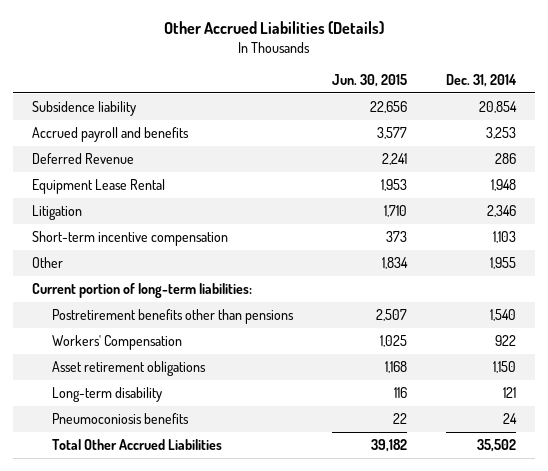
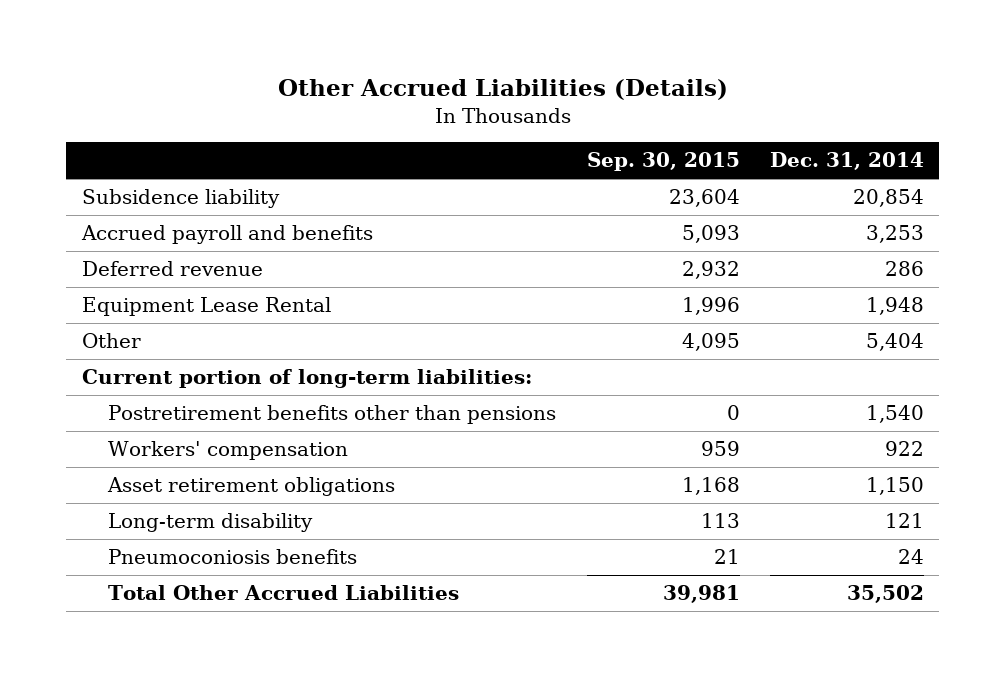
[332,73,408,87] Jun. 30, 2015 -> none
none -> [586,152,740,172] Sep. 30, 2015
[32,153,135,165] Deferred Revenue -> [81,261,263,277] Deferred revenue
[32,205,83,221] Litigation -> none
[32,231,229,247] Short-term incentive compensation -> none
[489,257,516,270] 1,955 -> [866,333,925,352] 5,404
[52,335,183,351] Workers' Compensation -> [108,441,349,461] Workers' compensation

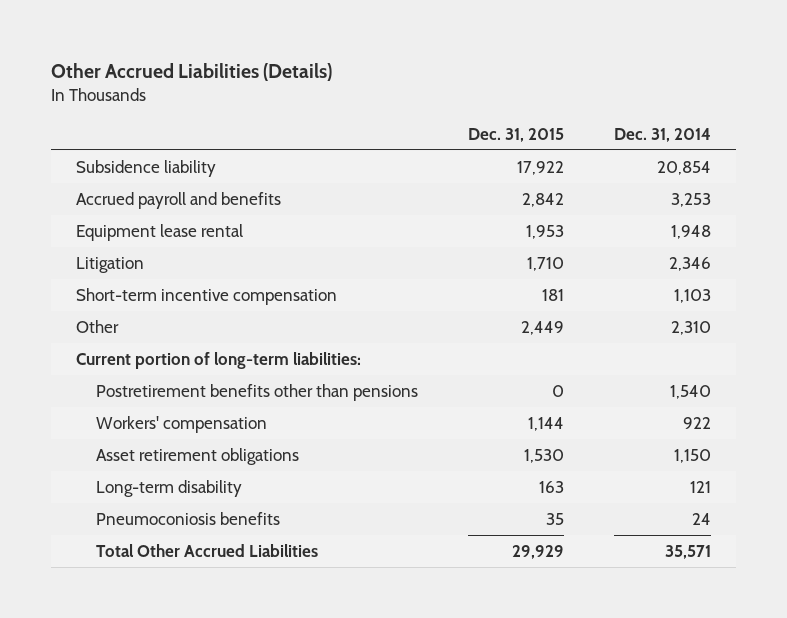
[586,152,740,172] Sep. 30, 2015 -> none
none -> [467,127,564,142] Dec. 31, 2015
[81,261,263,277] Deferred revenue -> none
[81,297,331,317] Equipment Lease Rental -> [76,223,244,241] Equipment lease rental
none -> [76,256,145,273] Litigation
none -> [76,287,338,305] Short-term incentive compensation
[866,333,925,352] 5,404 -> [670,320,711,335] 2,310
[847,585,925,604] 35,502 -> [664,544,711,559] 35,571

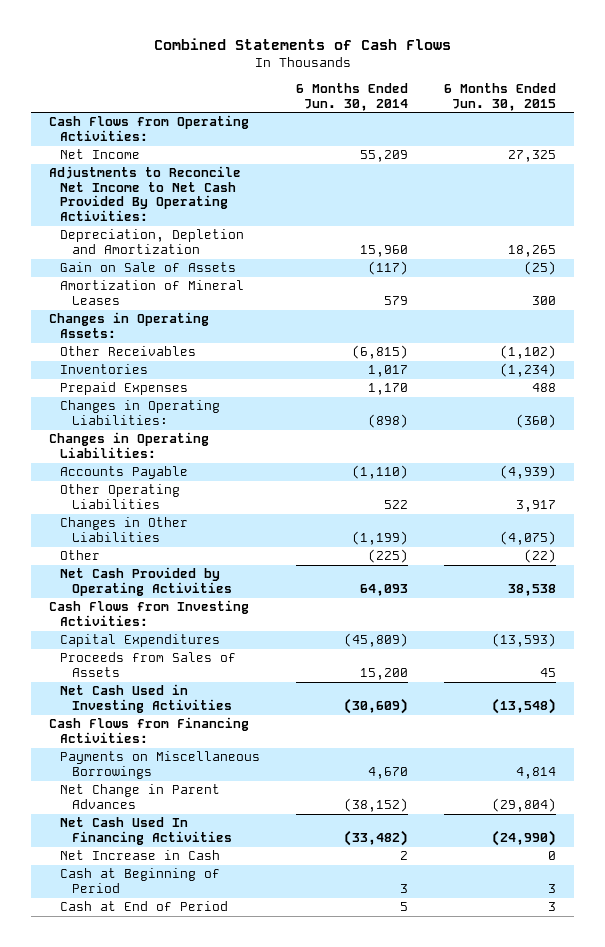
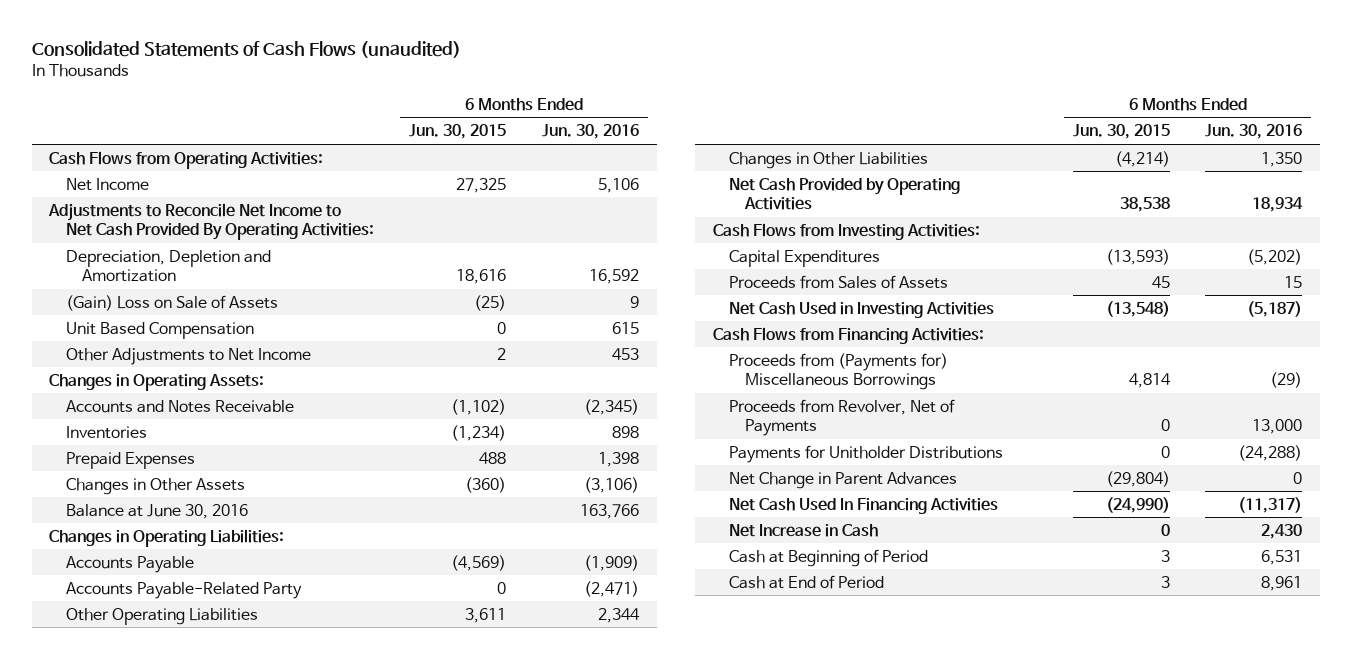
[153,38,451,51] Combined Statements of Cash Flows -> [31,41,461,59] Consolidated Statements of Cash Flows (unaudited)
[296,83,409,111] 6 Months Ended Jun. 30, 2014 -> none
none -> [541,124,639,140] Jun. 30, 2016
[60,280,245,305] Amortization of Mineral Leases -> none
[508,244,557,257] 18,265 -> [456,268,507,284] 18,616
[60,262,237,273] Gain on Sale of Assets -> [65,294,278,311] (Gain) Loss on Sale of Assets
none -> [65,321,254,339] Unit Based Compensation
none -> [65,347,311,365] Other Adjustments to Net Income
[60,346,197,357] Other Receivables -> [65,399,294,413] Accounts and Notes Receivable
[60,400,221,425] Changes in Operating Liabilities: -> [65,477,245,495] Changes in Other Assets
none -> [65,503,248,519] Balance at June 30, 2016
[60,550,101,561] Other -> none
[500,465,557,480] (4,939) -> [451,554,507,571] (4,569)
none -> [65,581,302,599] Accounts Payable-Related Party
[516,499,557,512] 3,917 -> [465,607,507,623] 3,611
[500,530,557,545] (4,075) -> [1114,150,1170,167] (4,214)
[60,751,261,779] Payments on Miscellaneous Borrowings -> [729,352,949,390] Proceeds from (Payments for) Miscellaneous Borrowings
none -> [729,398,956,436] Proceeds from Revolver, Net of Payments
none -> [729,444,1004,463] Payments for Unitholder Distributions

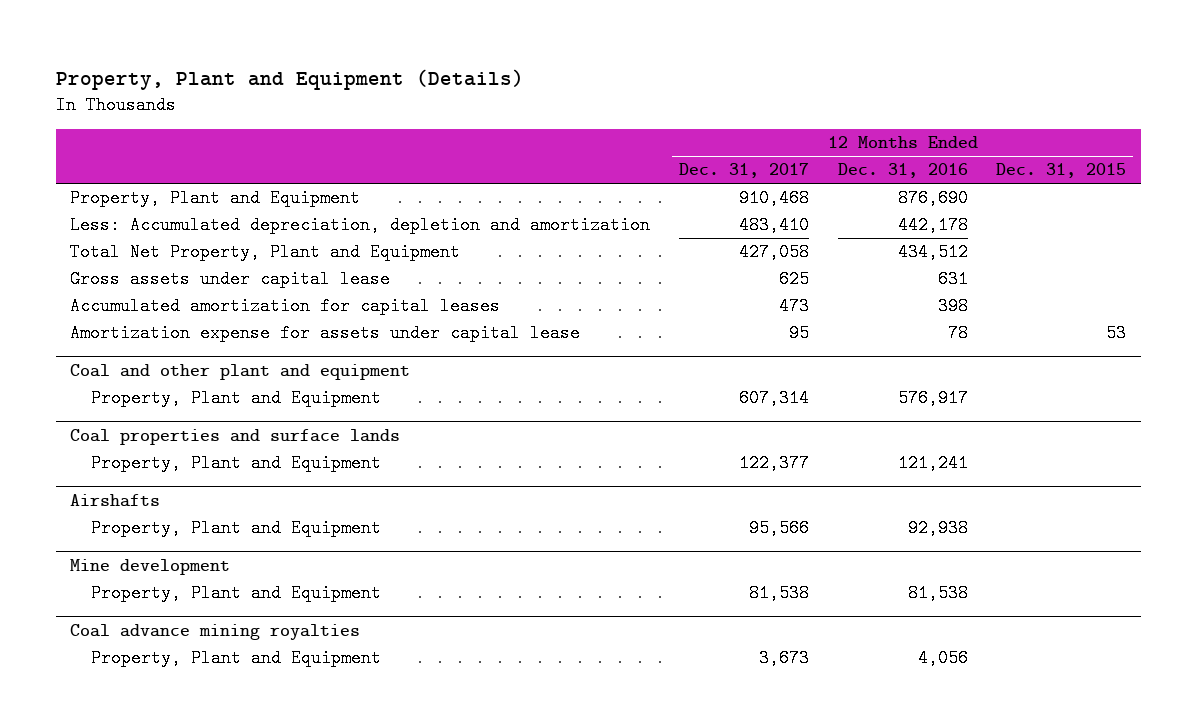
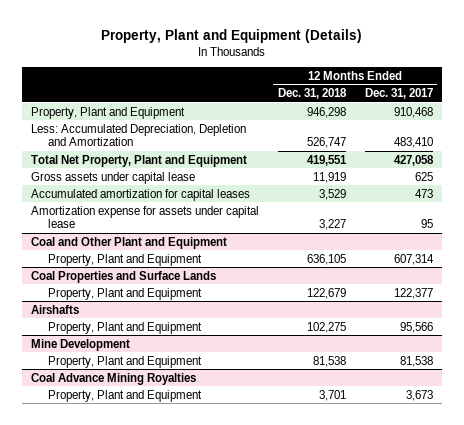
[837,163,968,179] Dec. 31, 2016 -> none
[996,163,1127,179] Dec. 31, 2015 -> none
none -> [277,88,347,100] Dec. 31, 2018
[70,216,651,235] Less: Accumulated depreciation, depletion and amortization -> [31,123,247,147] Less: Accumulated Depreciation, Depletion and Amortization
[70,364,411,381] Coal and other plant and equipment -> [31,236,228,249] Coal and Other Plant and Equipment
[70,429,401,446] Coal properties and surface lands -> [31,270,217,283] Coal Properties and Surface Lands
[70,559,231,576] Mine development -> [31,338,131,351] Mine Development
[70,624,361,641] Coal advance mining royalties -> [31,372,197,385] Coal Advance Mining Royalties

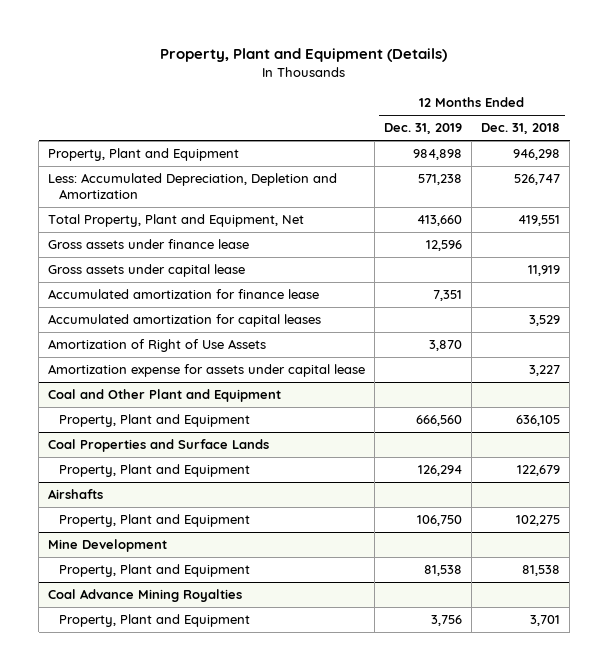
[364,88,433,100] Dec. 31, 2017 -> none
none -> [384,123,463,135] Dec. 31, 2019
[31,154,248,167] Total Net Property, Plant and Equipment -> [48,214,305,228] Total Property, Plant and Equipment, Net
none -> [48,239,250,250] Gross assets under finance lease
none -> [48,289,320,300] Accumulated amortization for finance lease
none -> [48,339,267,353] Amortization of Right of Use Assets

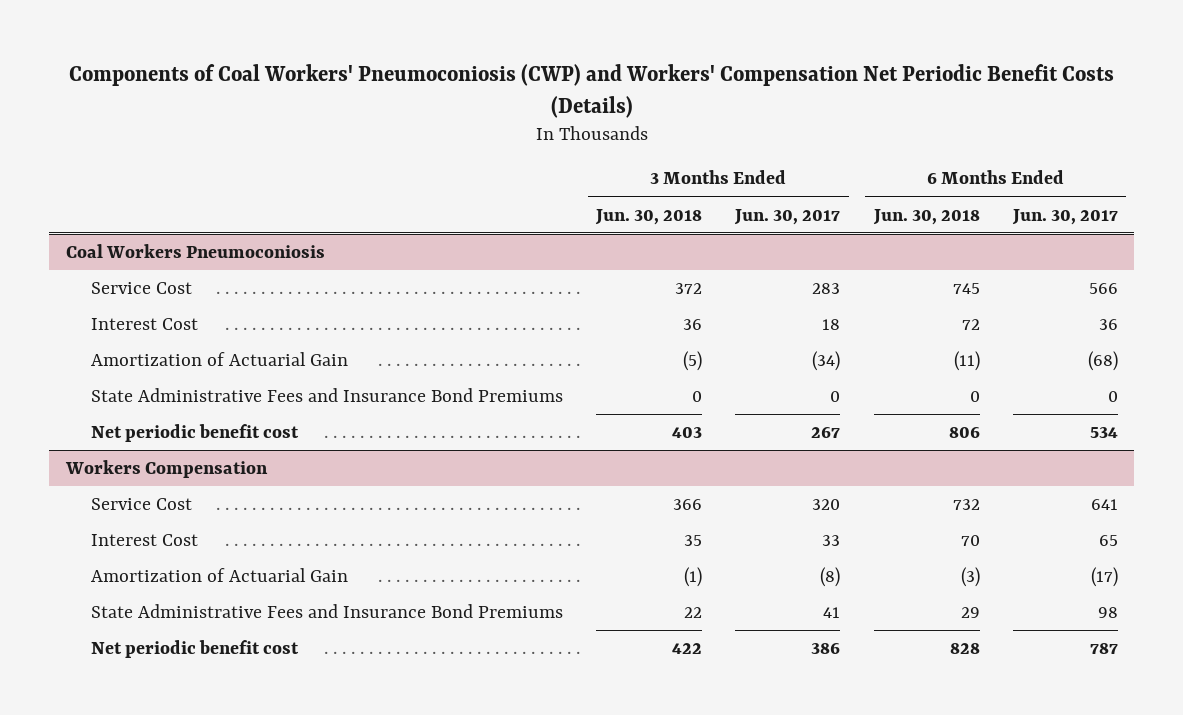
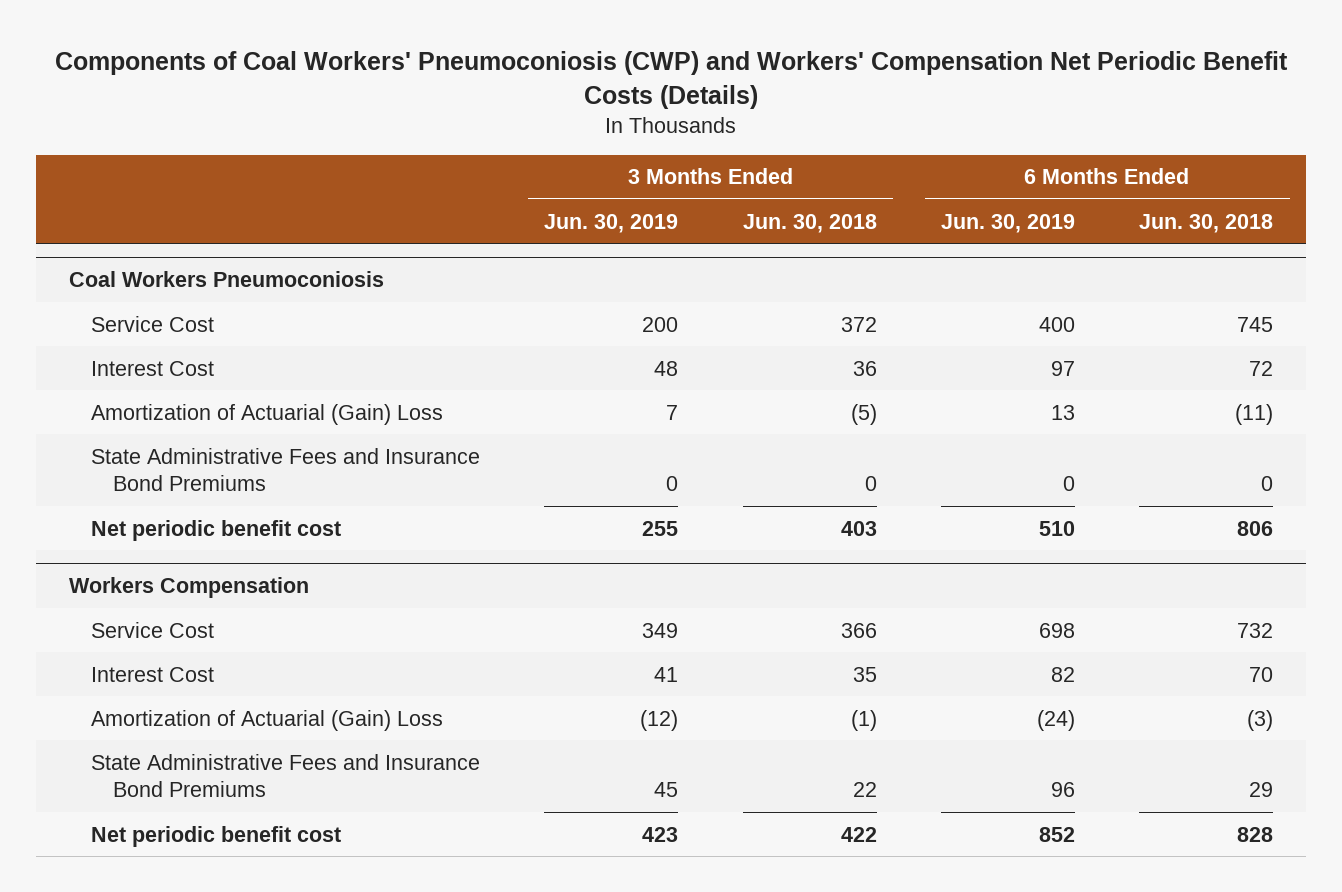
[734,208,841,225] Jun. 30, 2017 -> none
[1011,208,1118,225] Jun. 30, 2017 -> none
none -> [544,213,679,233] Jun. 30, 2019
none -> [941,213,1076,233] Jun. 30, 2019
[91,351,349,366] Amortization of Actuarial Gain -> [90,403,443,425] Amortization of Actuarial (Gain) Loss
[91,567,349,582] Amortization of Actuarial Gain -> [90,709,443,731] Amortization of Actuarial (Gain) Loss

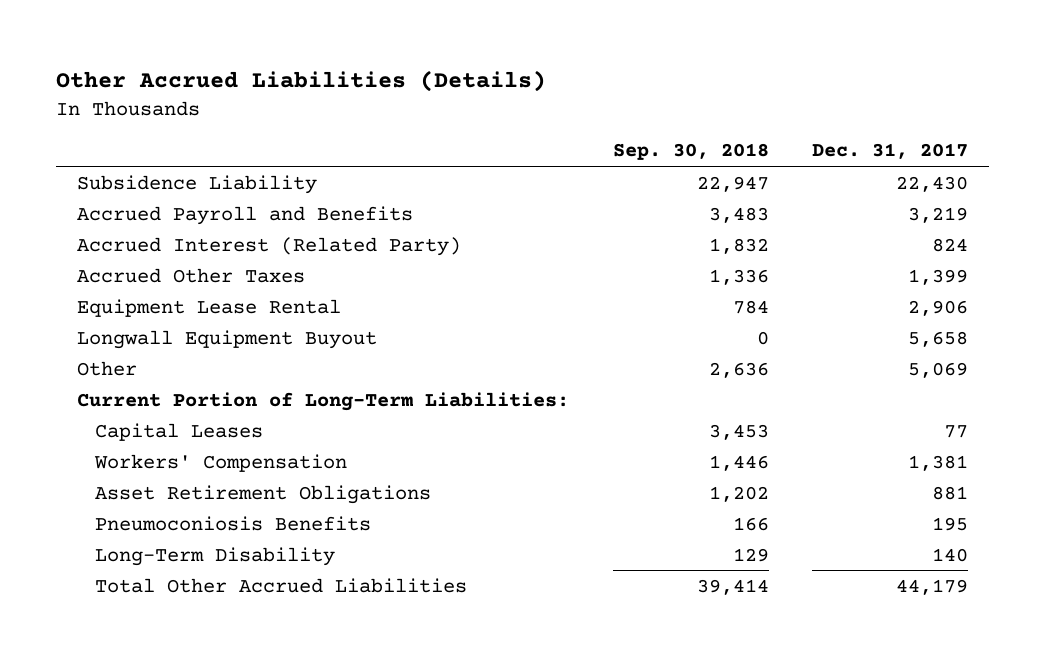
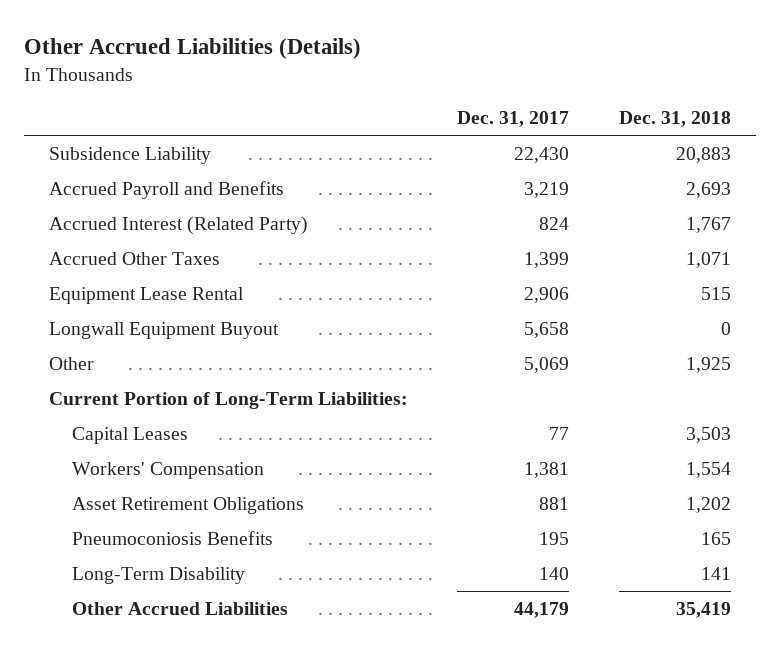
[612,143,769,161] Sep. 30, 2018 -> none
none -> [618,111,731,128] Dec. 31, 2018
[94,577,467,593] Total Other Accrued Liabilities -> [71,601,288,615] Other Accrued Liabilities

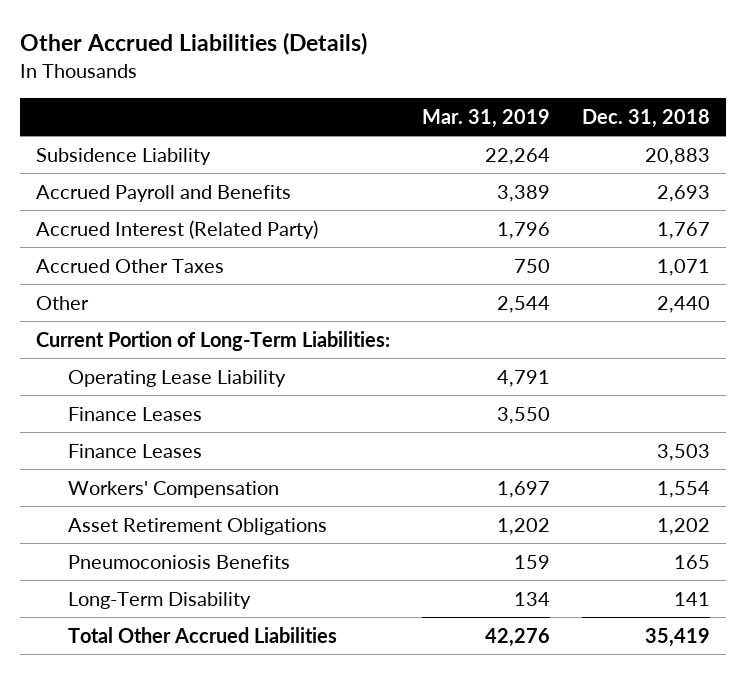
[457,111,570,128] Dec. 31, 2017 -> none
none -> [422,108,551,128] Mar. 31, 2019
[48,286,244,304] Equipment Lease Rental -> none
[48,321,279,339] Longwall Equipment Buyout -> none
[685,356,731,373] 1,925 -> [657,295,711,313] 2,440
none -> [67,369,286,387] Operating Lease Liability
none -> [67,406,202,421] Finance Leases
[71,426,188,444] Capital Leases -> [67,443,202,458] Finance Leases
[71,601,288,615] Other Accrued Liabilities -> [67,626,337,643] Total Other Accrued Liabilities

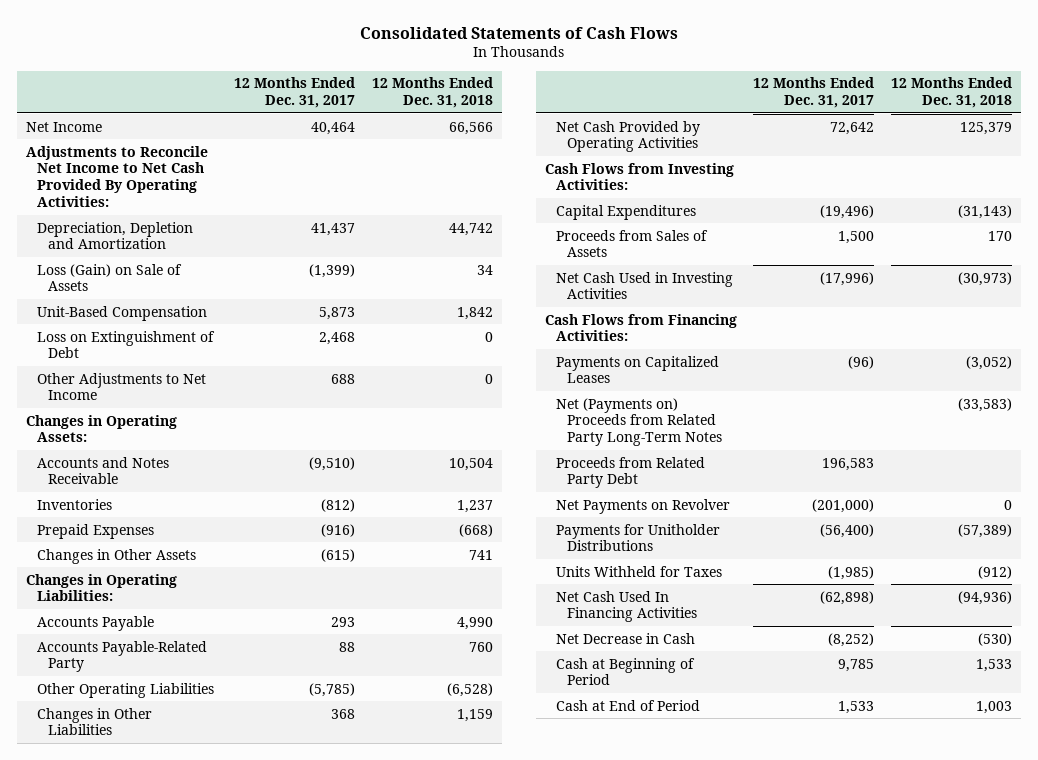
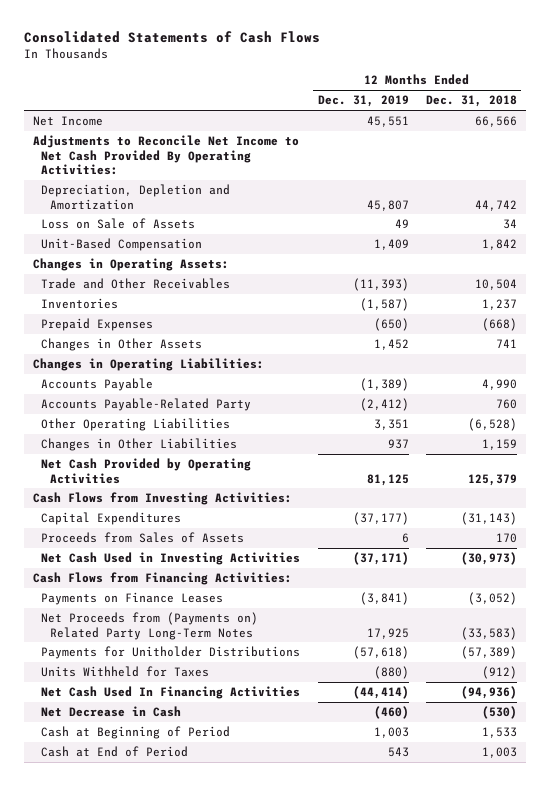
[234,77,356,109] 12 Months Ended Dec. 31, 2017 -> none
none -> [317,95,409,108] Dec. 31, 2019
[36,263,182,292] Loss (Gain) on Sale of Assets -> [41,218,196,230] Loss on Sale of Assets
[36,330,215,359] Loss on Extinguishment of Debt -> none
[36,372,206,401] Other Adjustments to Net Income -> none
[36,456,169,485] Accounts and Notes Receivable -> [41,278,231,290] Trade and Other Receivables
[555,456,705,489] Proceeds from Related Party Debt -> none
[555,498,730,514] Net Payments on Revolver -> none
[555,355,719,384] Payments on Capitalized Leases -> [41,592,224,606] Payments on Finance Leases
[555,397,722,447] Net (Payments on) Proceeds from Related Party Long-Term Notes -> [41,612,259,640] Net Proceeds from (Payments on) Related Party Long-Term Notes

